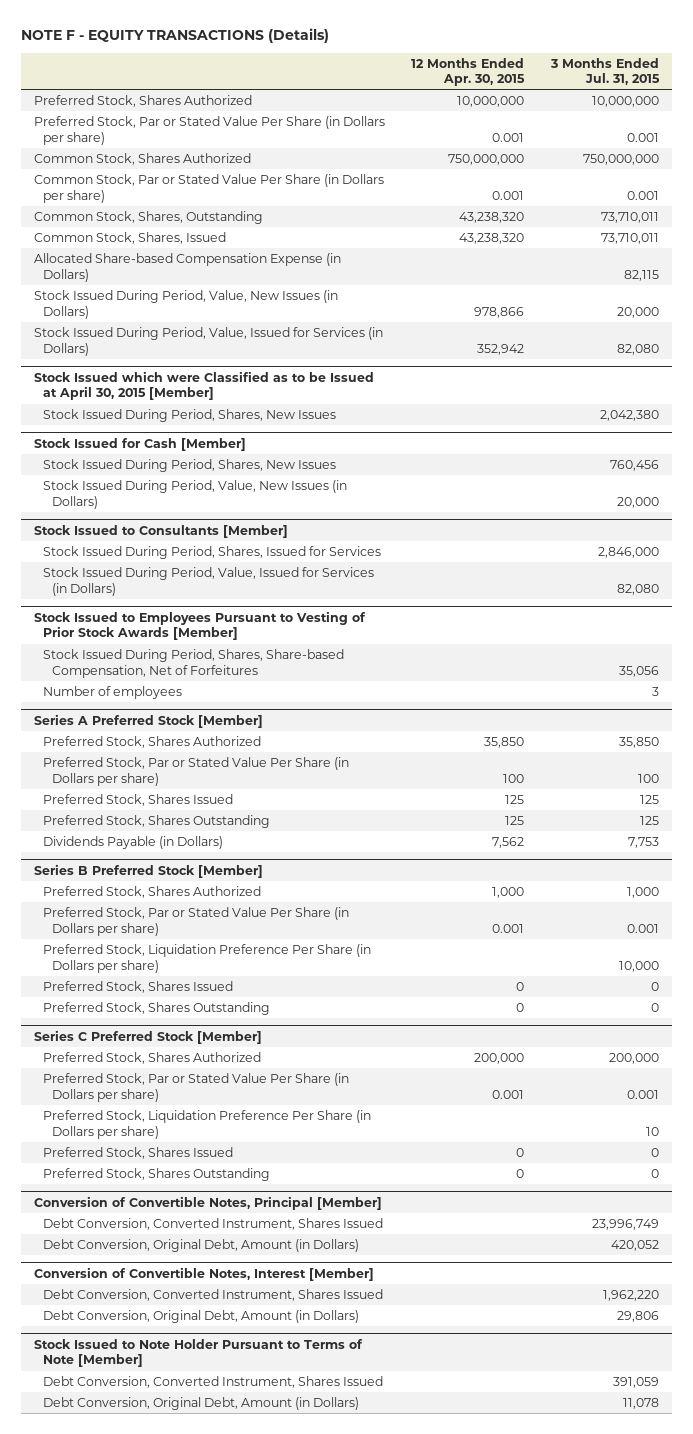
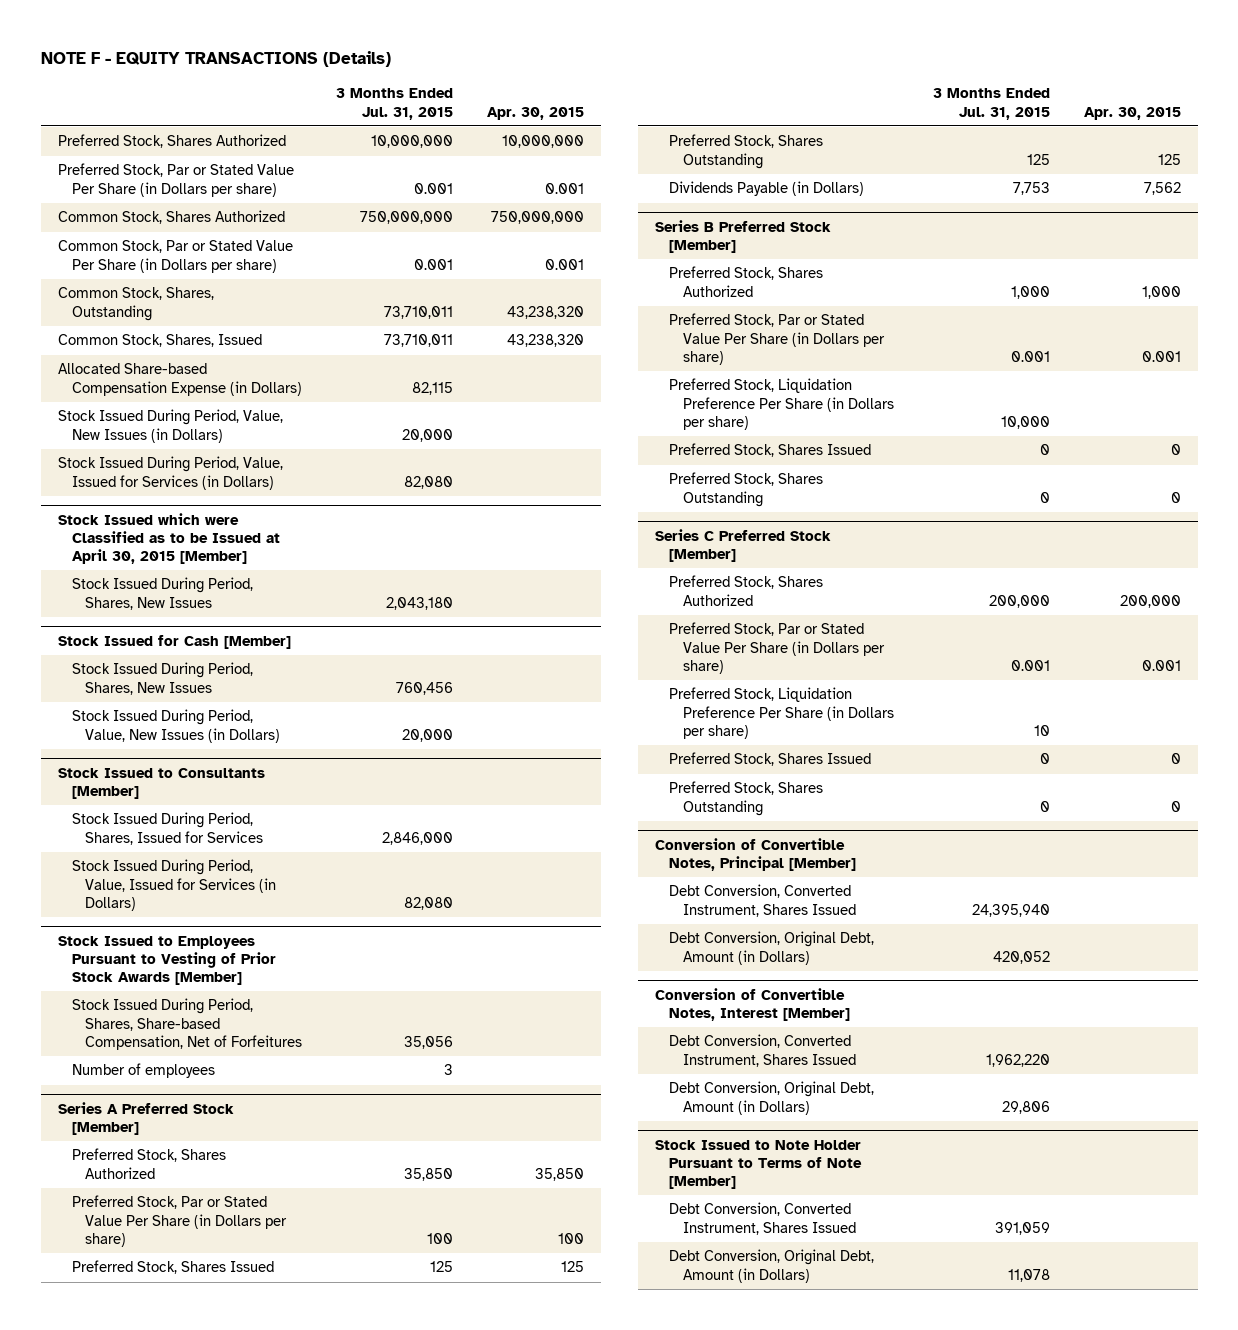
[411,57,526,87] 12 Months Ended Apr. 30, 2015 -> none
none -> [486,106,584,120] Apr. 30, 2015
[599,409,659,421] 2,042,380 -> [386,596,454,610] 2,043,180
[591,1218,659,1230] 23,996,749 -> [972,903,1051,917] 24,395,940

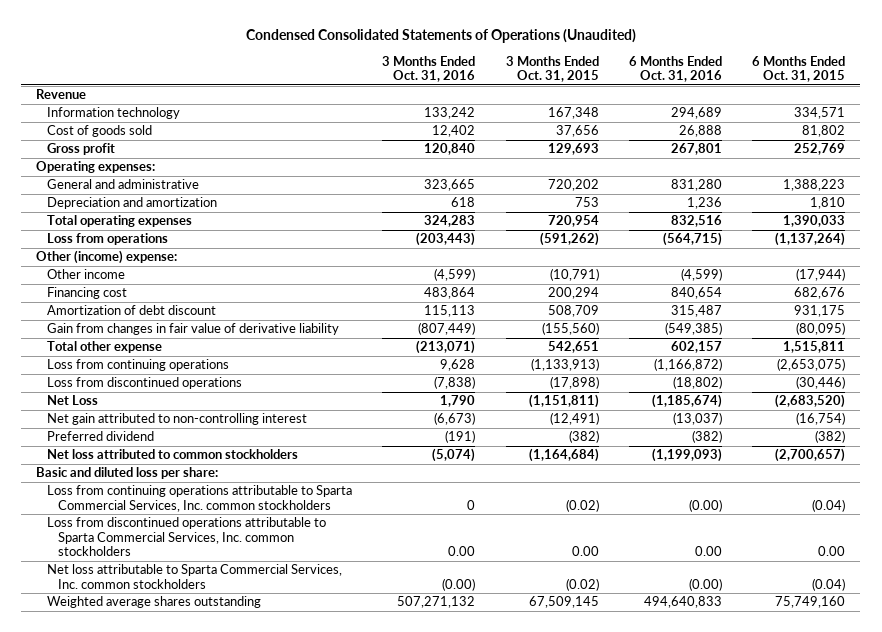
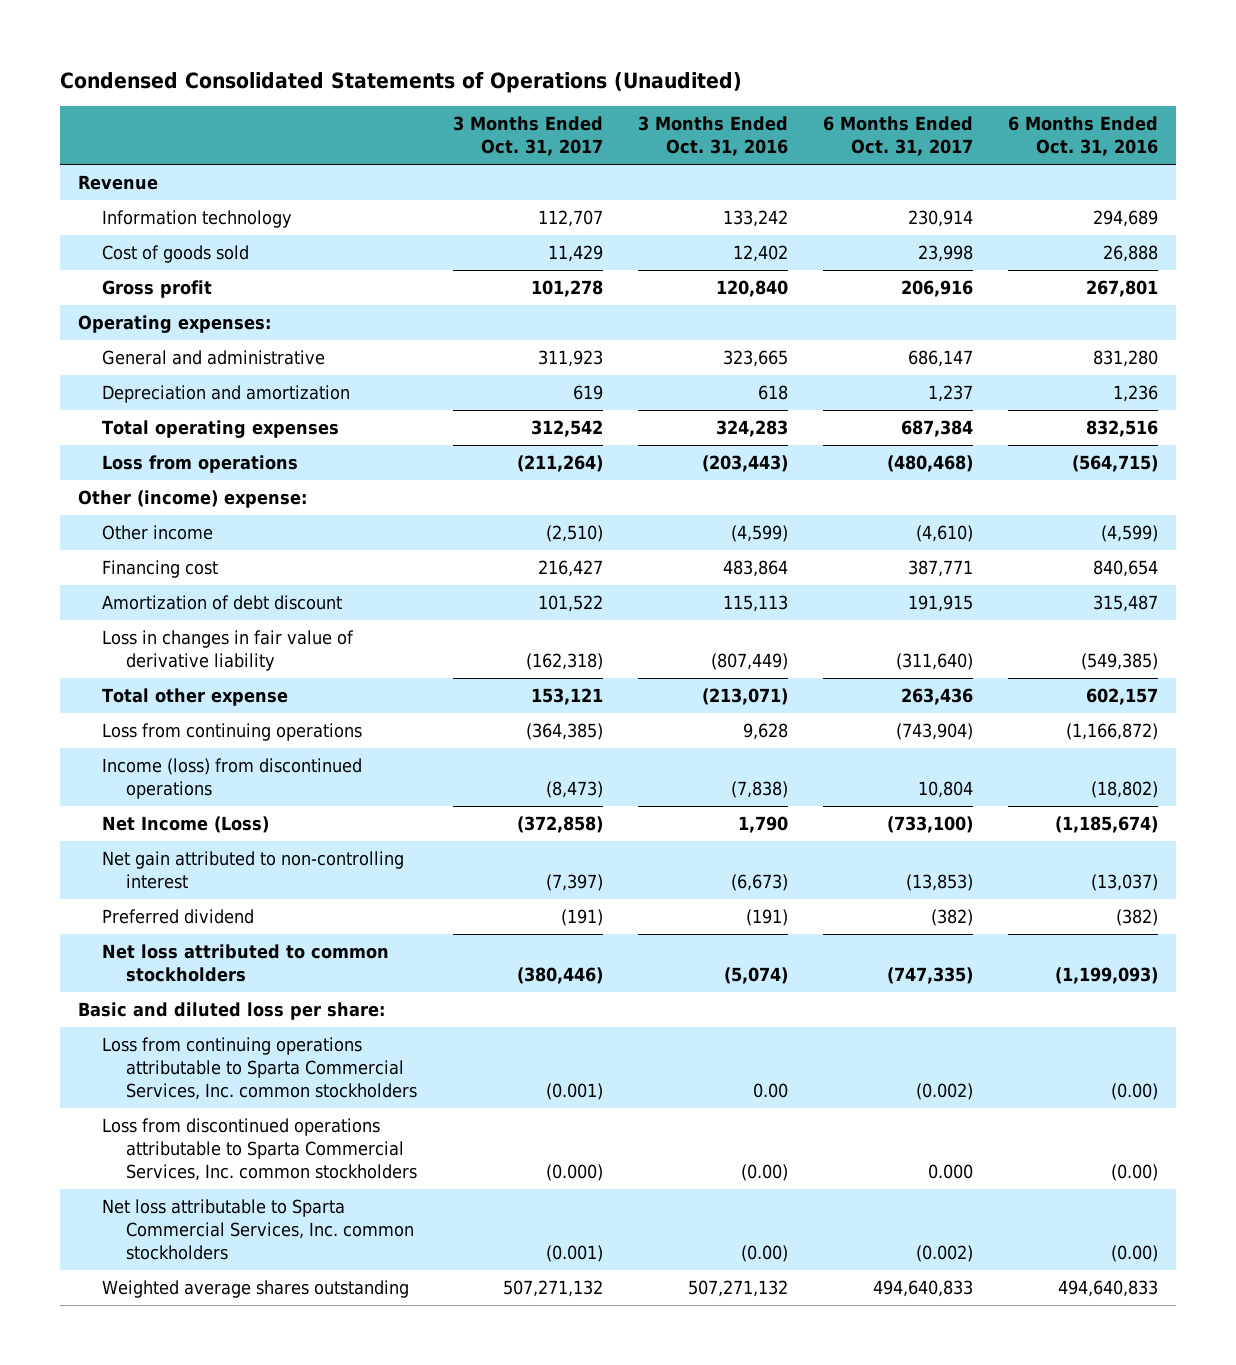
[505,55,599,83] 3 Months Ended Oct. 31, 2015 -> none
[752,55,846,83] 6 Months Ended Oct. 31, 2015 -> none
none -> [452,116,603,157] 3 Months Ended Oct. 31, 2017
none -> [822,116,973,157] 6 Months Ended Oct. 31, 2017
[46,323,339,336] Gain from changes in fair value of derivative liability -> [101,630,354,672] Loss in changes in fair value of derivative liability
[46,377,242,390] Loss from discontinued operations -> [101,758,362,800] Income (loss) from discontinued operations
[46,395,98,406] Net Loss -> [101,816,269,834] Net Income (Loss)
[467,499,476,510] 0 -> [752,1083,788,1099] 0.00
[448,546,476,557] 0.00 -> [740,1164,788,1182] (0.00)
[694,546,722,557] 0.00 -> [1111,1164,1159,1182] (0.00)

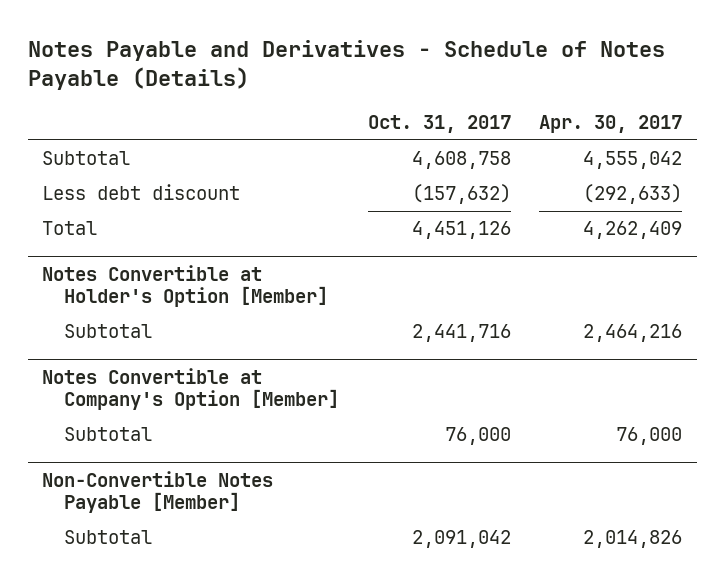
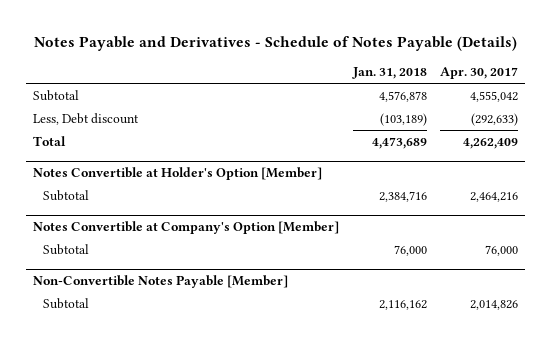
[367,114,511,133] Oct. 31, 2017 -> none
none -> [351,67,427,80] Jan. 31, 2018
[42,184,241,201] Less debt discount -> [33,112,140,125] Less, Debt discount

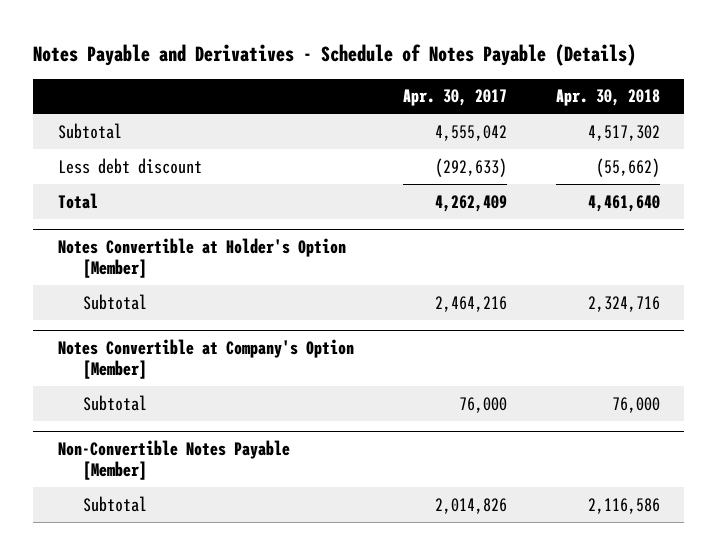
[351,67,427,80] Jan. 31, 2018 -> none
none -> [555,89,660,107] Apr. 30, 2018
[33,112,140,125] Less, Debt discount -> [57,157,202,174] Less debt discount

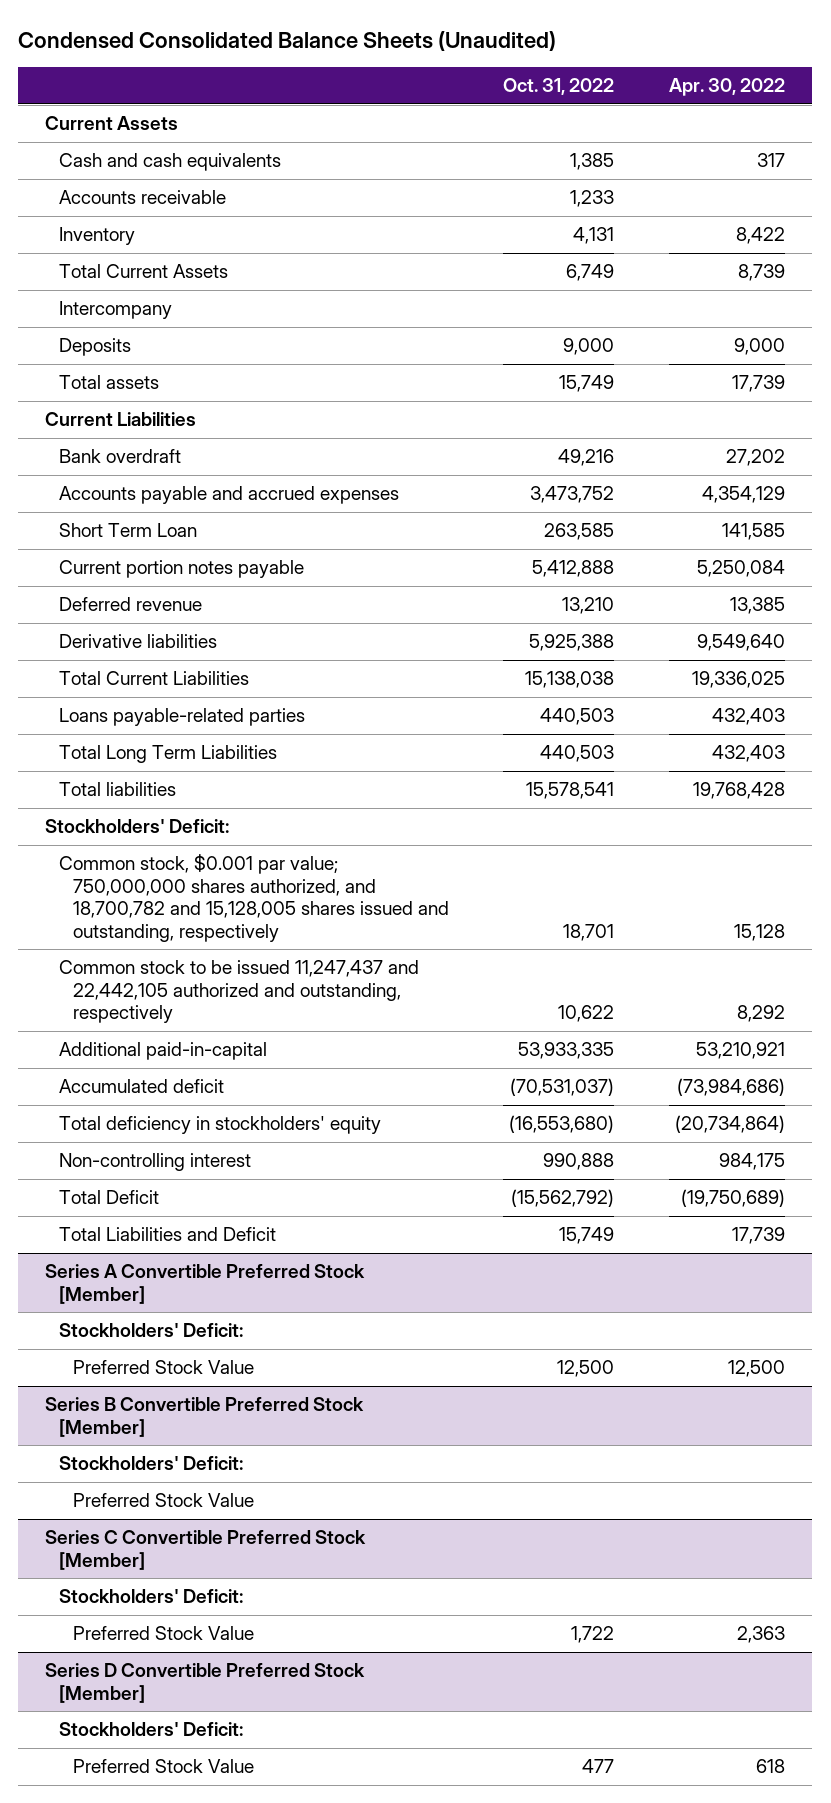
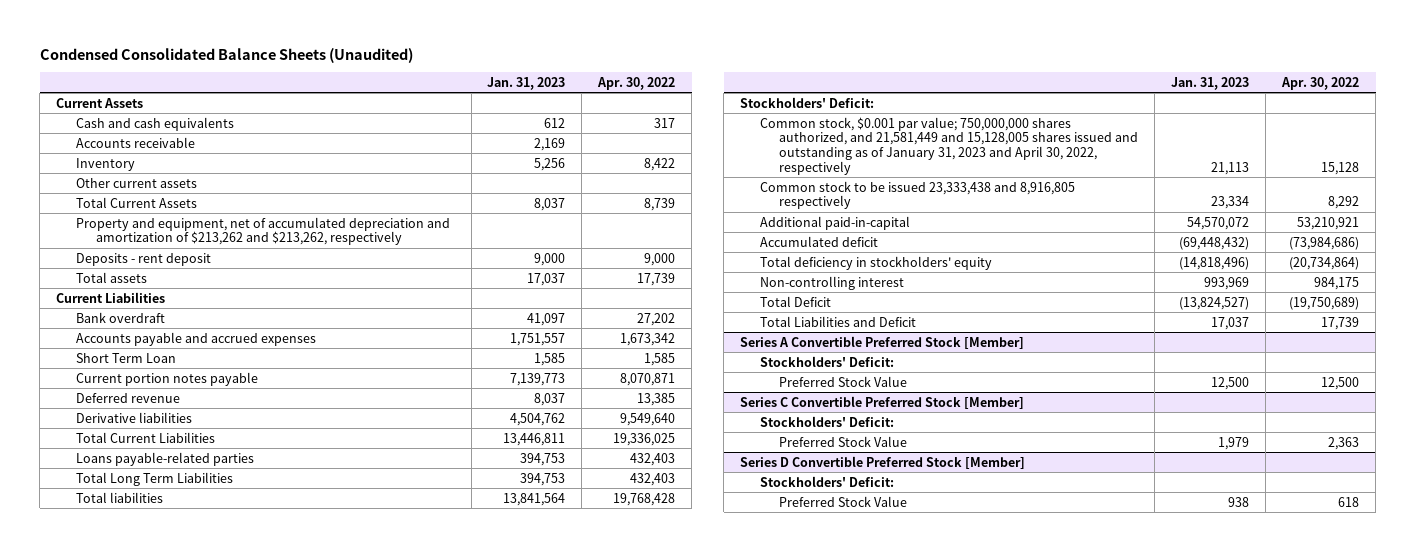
[503,78,615,96] Oct. 31, 2022 -> none
none -> [487,76,566,90] Jan. 31, 2023
none -> [75,177,197,188] Other current assets
[59,301,173,320] Intercompany -> none
none -> [75,216,450,246] Property and equipment, net of accumulated depreciation and amortization of $213,262 and $213,262, respectively
[59,338,132,357] Deposits -> [75,252,211,266] Deposits - rent deposit
[702,486,786,504] 4,354,129 -> [620,332,676,346] 1,673,342
[722,523,786,541] 141,585 -> [644,352,676,366] 1,585
[697,560,786,578] 5,250,084 -> [620,372,676,386] 8,070,871
[59,854,449,942] Common stock, $0.001 par value; 750,000,000 shares authorized, and 18,700,782 and 15,128,005 shares issued and outstanding, respectively -> [759,116,1139,175] Common stock, $0.001 par value; 750,000,000 shares authorized, and 21,581,449 and 15,128,005 shares issued and outstanding as of January 31, 2023 and April 30, 2022, respectively
[59,960,420,1024] Common stock to be issued 11,247,437 and 22,442,105 authorized and outstanding, respectively -> [759,180,1075,210] Common stock to be issued 23,333,438 and 8,916,805 respectively
[45,1397,365,1437] Series B Convertible Preferred Stock [Member] -> none
[59,1456,244,1471] Stockholders' Deficit: -> none
[72,1493,254,1508] Preferred Stock Value -> none

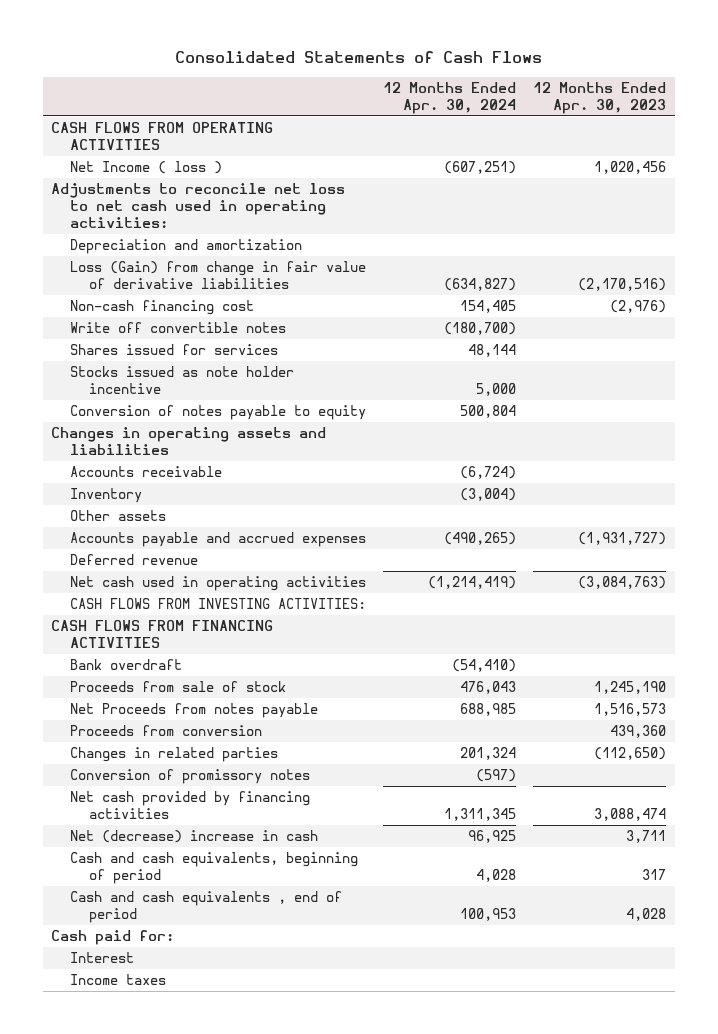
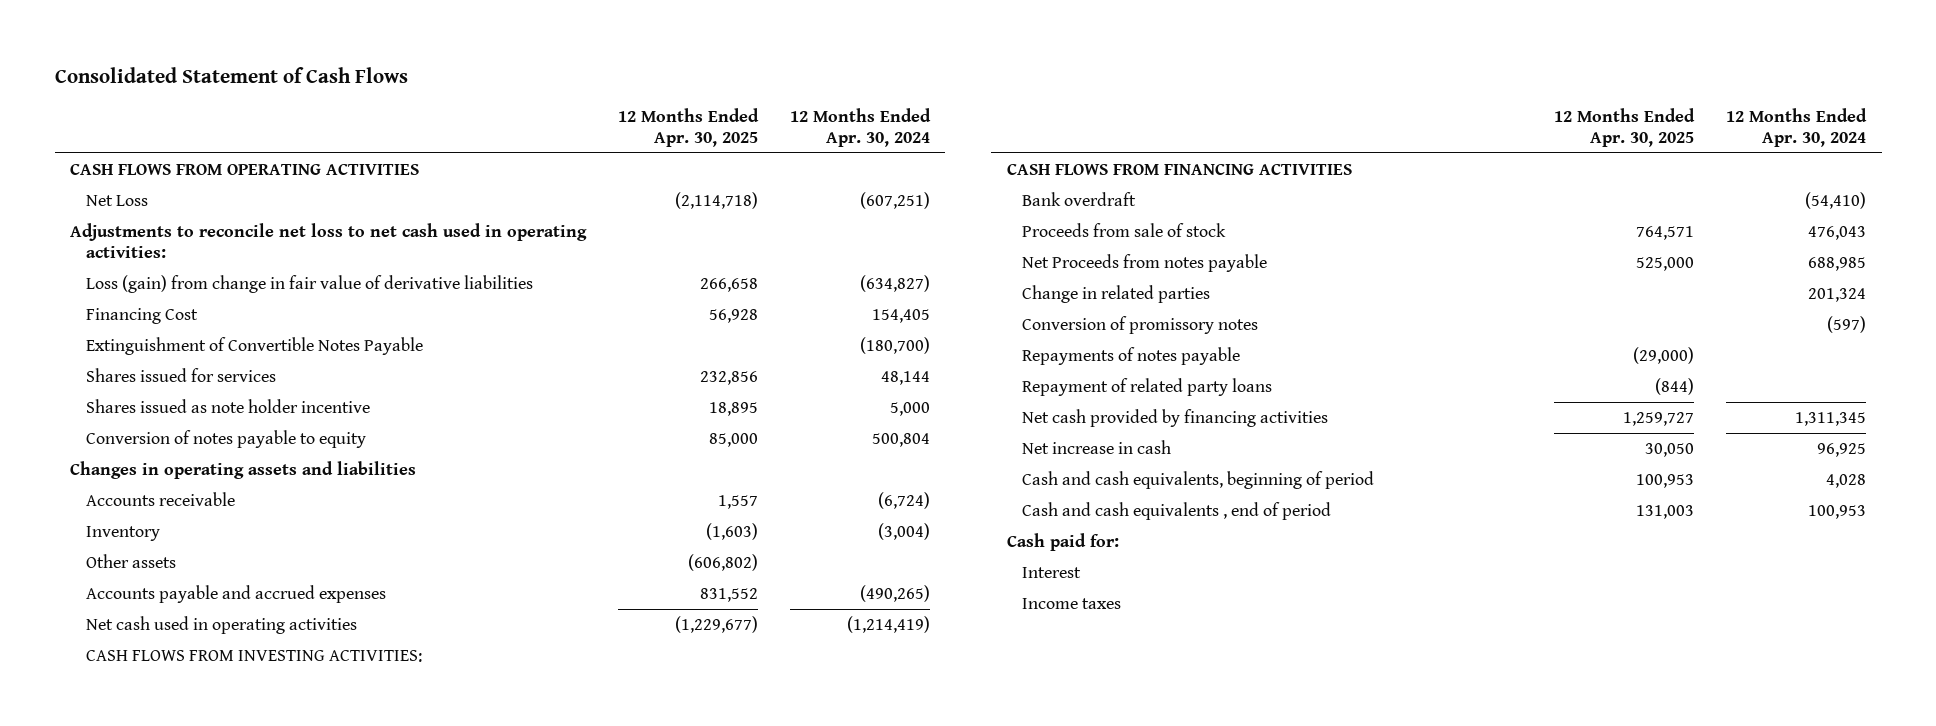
[174,51,542,64] Consolidated Statements of Cash Flows -> [54,66,408,83] Consolidated Statement of Cash Flows
[533,81,667,114] 12 Months Ended Apr. 30, 2023 -> none
none -> [618,107,760,147] 12 Months Ended Apr. 30, 2025
[70,161,223,175] Net Income ( loss ) -> [86,195,149,207] Net Loss
[70,239,303,255] Depreciation and amortization -> none
[70,261,367,289] Loss (Gain) from change in fair value of derivative liabilities -> [86,275,534,294] Loss (gain) from change in fair value of derivative liabilities
[70,300,255,316] Non-cash financing cost -> [86,308,199,325] Financing Cost
[70,322,287,334] Write off convertible notes -> [86,337,424,356] Extinguishment of Convertible Notes Payable
[70,366,295,394] Stocks issued as note holder incentive -> [86,399,371,414] Shares issued as note holder incentive
[70,554,199,566] Deferred revenue -> none
[70,725,263,737] Proceeds from conversion -> none
[70,747,279,763] Changes in related parties -> [1022,285,1211,304] Change in related parties
none -> [1022,347,1241,366] Repayments of notes payable
none -> [1022,378,1273,397] Repayment of related party loans
[70,830,319,844] Net (decrease) increase in cash -> [1022,440,1172,455] Net increase in cash

